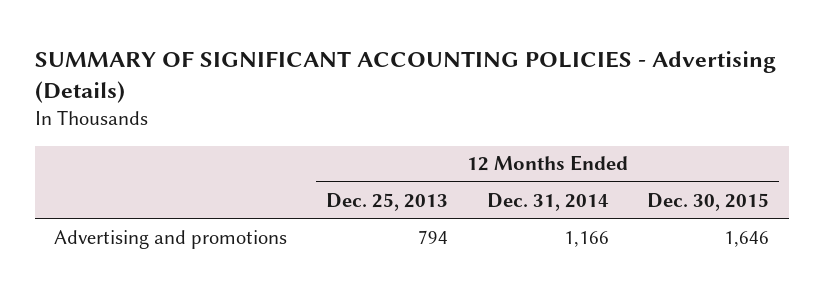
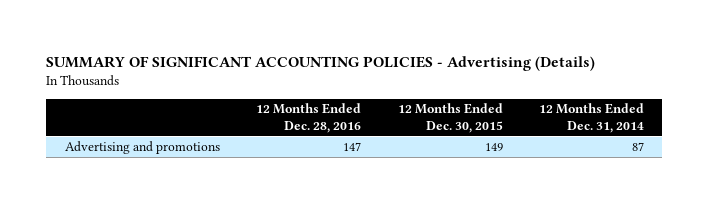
[326,192,449,211] Dec. 25, 2013 -> none
none -> [256,103,362,134] 12 Months Ended Dec. 28, 2016
[563,230,609,247] 1,166 -> [632,142,645,152] 87
[724,230,770,247] 1,646 -> [484,143,503,152] 149

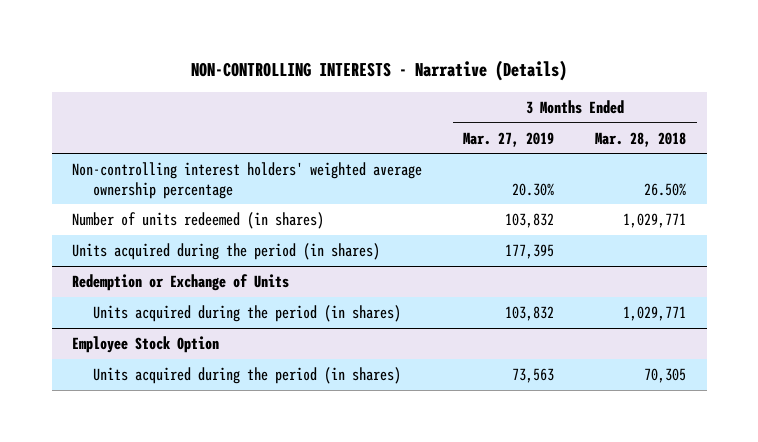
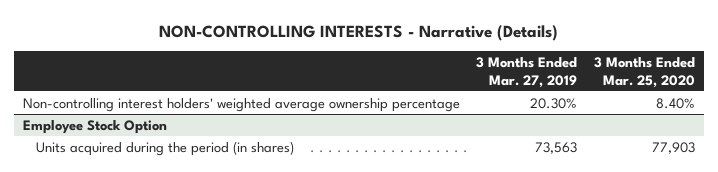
[595,131,687,147] Mar. 28, 2018 -> none
none -> [594,57,696,88] 3 Months Ended Mar. 25, 2020
[72,211,325,229] Number of units redeemed (in shares) -> none
[72,242,381,260] Units acquired during the period (in shares) -> none
[72,273,290,291] Redemption or Exchange of Units -> none
[93,304,402,322] Units acquired during the period (in shares) -> none

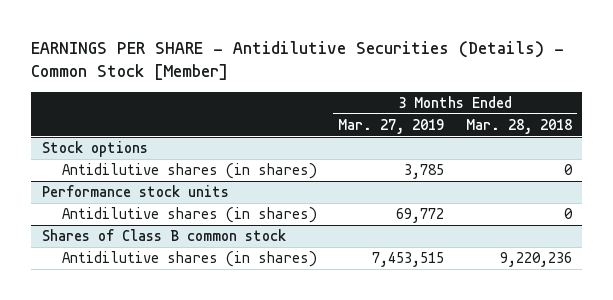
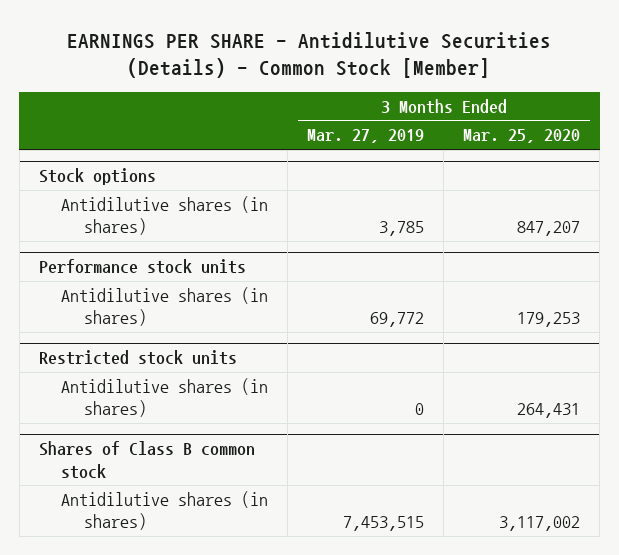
[465,118,572,134] Mar. 28, 2018 -> none
none -> [463,129,581,144] Mar. 25, 2020
none -> [38,350,237,366] Restricted stock units
none -> [61,377,269,418] Antidilutive shares (in shares)

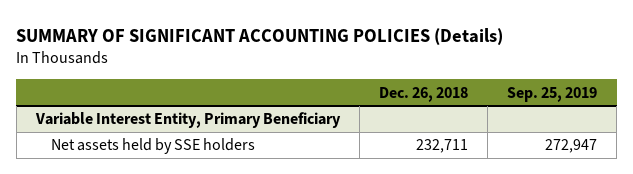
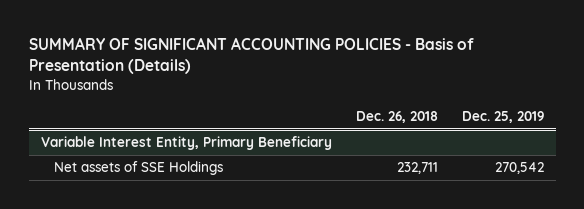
[16,27,504,45] SUMMARY OF SIGNIFICANT ACCOUNTING POLICIES (Details) -> [28,36,474,75] SUMMARY OF SIGNIFICANT ACCOUNTING POLICIES - Basis of Presentation (Details)
[506,86,597,102] Sep. 25, 2019 -> none
none -> [461,110,544,123] Dec. 25, 2019
[51,138,256,155] Net assets held by SSE holders -> [54,161,224,176] Net assets of SSE Holdings

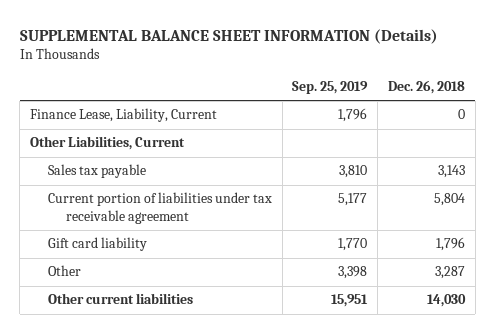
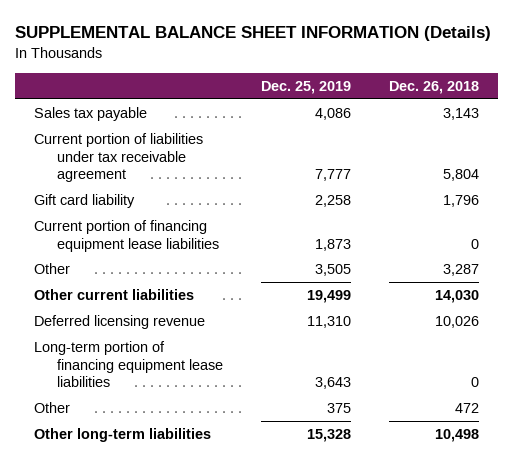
[292,81,369,95] Sep. 25, 2019 -> none
none -> [260,80,351,94] Dec. 25, 2019
[30,108,218,123] Finance Lease, Liability, Current -> none
[30,136,186,151] Other Liabilities, Current -> none
none -> [34,219,220,252] Current portion of financing equipment lease liabilities
none -> [34,314,206,329] Deferred licensing revenue
none -> [34,340,224,388] Long-term portion of financing equipment lease liabilities
none -> [34,401,71,413] Other
none -> [34,427,212,442] Other long-term liabilities

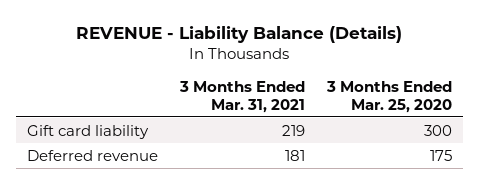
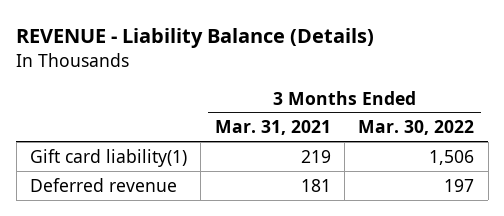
[325,80,452,113] 3 Months Ended Mar. 25, 2020 -> none
none -> [358,120,475,136] Mar. 30, 2022
[27,124,150,139] Gift card liability -> [29,148,187,167] Gift card liability(1)

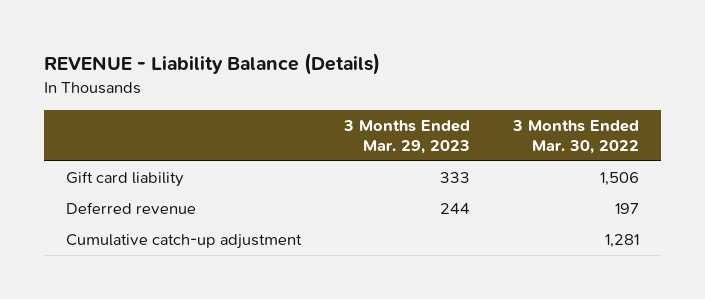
[214,120,331,136] Mar. 31, 2021 -> none
none -> [343,119,471,154] 3 Months Ended Mar. 29, 2023
[29,148,187,167] Gift card liability(1) -> [65,170,184,187] Gift card liability
none -> [65,233,302,249] Cumulative catch-up adjustment

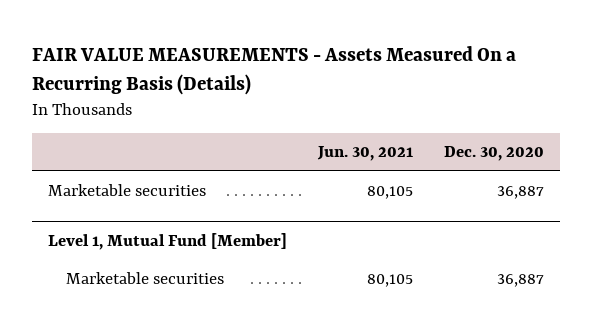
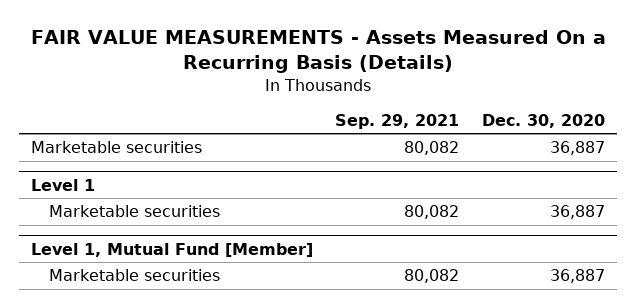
[316,146,413,162] Jun. 30, 2021 -> none
none -> [335,113,460,129] Sep. 29, 2021
none -> [30,178,95,191] Level 1
none -> [49,205,221,218] Marketable securities

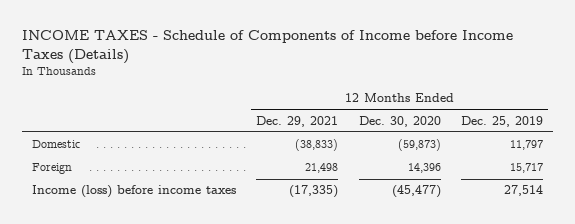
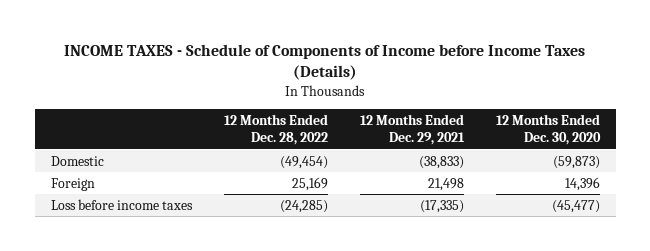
[461,115,544,127] Dec. 25, 2019 -> none
none -> [223,113,328,146] 12 Months Ended Dec. 28, 2022
[32,185,237,199] Income (loss) before income taxes -> [50,198,193,210] Loss before income taxes

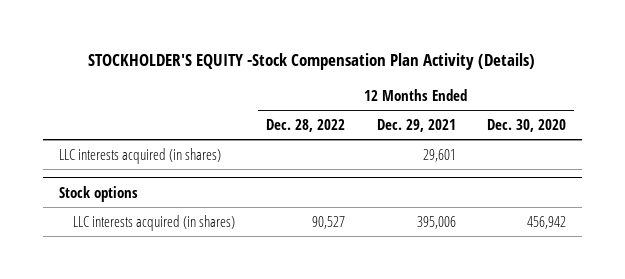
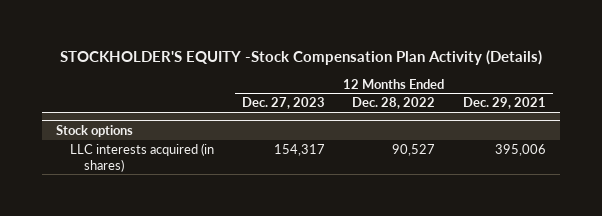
[487,119,567,133] Dec. 30, 2020 -> none
none -> [241,97,325,110] Dec. 27, 2023
[58,147,221,164] LLC interests acquired (in shares) -> none

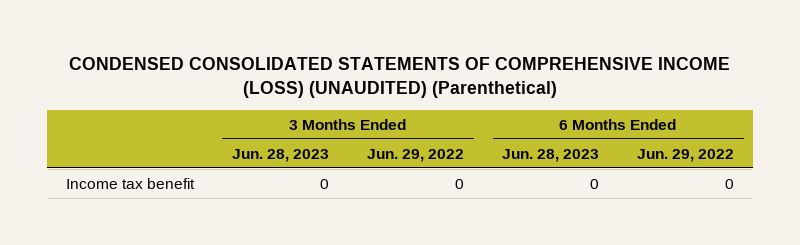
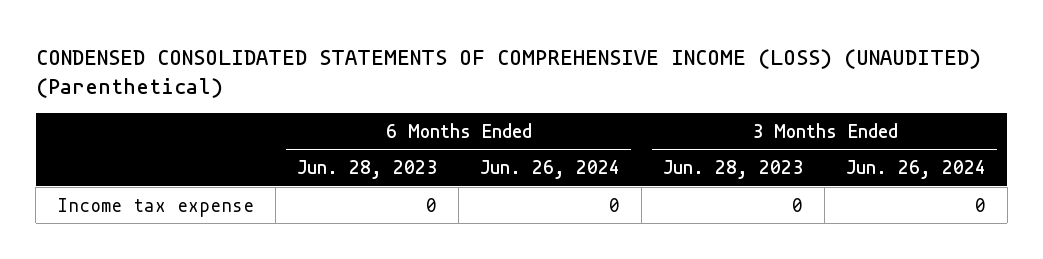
[366,148,464,162] Jun. 29, 2022 -> none
[637,148,735,162] Jun. 29, 2022 -> none
none -> [480,159,621,179] Jun. 26, 2024
none -> [846,159,987,179] Jun. 26, 2024
[65,177,195,189] Income tax benefit -> [57,197,255,217] Income tax expense

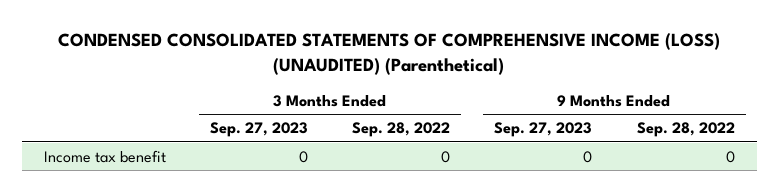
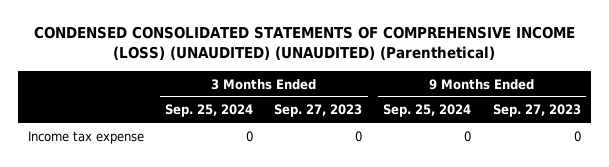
[58,33,721,76] CONDENSED CONSOLIDATED STATEMENTS OF COMPREHENSIVE INCOME (LOSS) (UNAUDITED) (Parenthetical) -> [34,25,576,61] CONDENSED CONSOLIDATED STATEMENTS OF COMPREHENSIVE INCOME (LOSS) (UNAUDITED) (UNAUDITED) (Parenthetical)
[352,122,451,138] Sep. 28, 2022 -> none
[636,122,735,138] Sep. 28, 2022 -> none
none -> [165,104,254,118] Sep. 25, 2024
none -> [383,104,472,118] Sep. 25, 2024
[43,149,166,163] Income tax benefit -> [28,130,145,144] Income tax expense

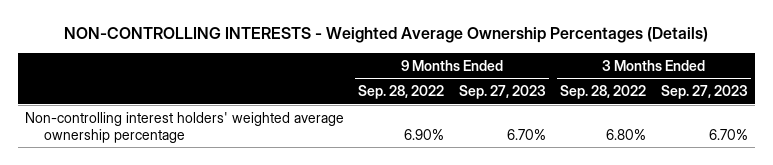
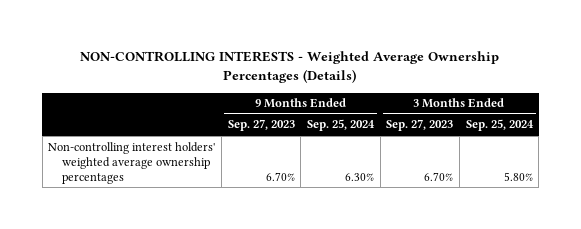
[358,85,445,100] Sep. 28, 2022 -> none
[560,85,647,100] Sep. 28, 2022 -> none
none -> [306,119,375,132] Sep. 25, 2024
none -> [465,119,534,132] Sep. 25, 2024
[25,111,345,143] Non-controlling interest holders' weighted average ownership percentage -> [48,141,216,184] Non-controlling interest holders' weighted average ownership percentages

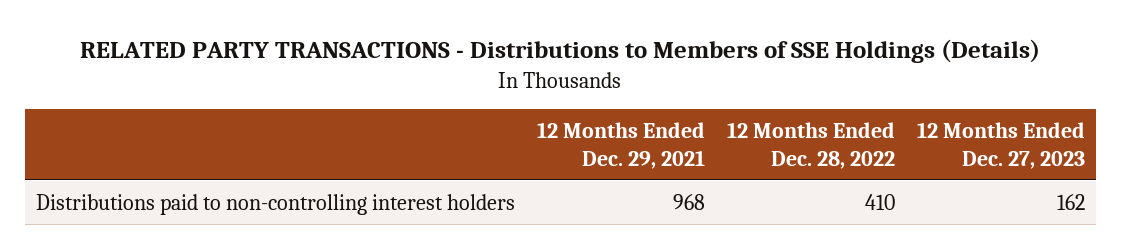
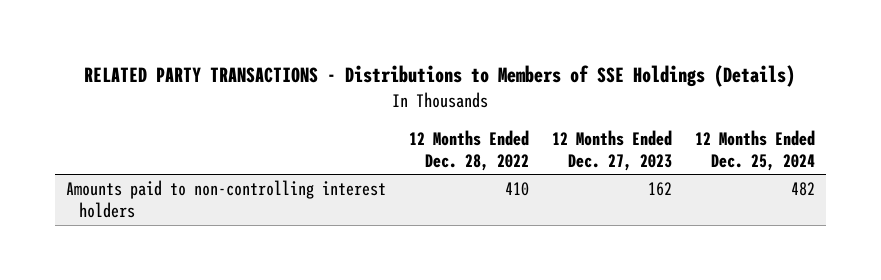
[536,122,705,169] 12 Months Ended Dec. 29, 2021 -> none
none -> [694,129,815,171] 12 Months Ended Dec. 25, 2024
[35,193,515,215] Distributions paid to non-controlling interest holders -> [66,180,387,219] Amounts paid to non-controlling interest holders

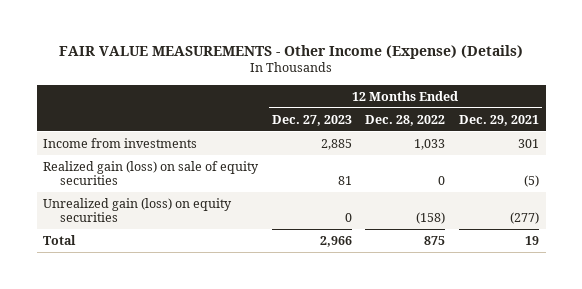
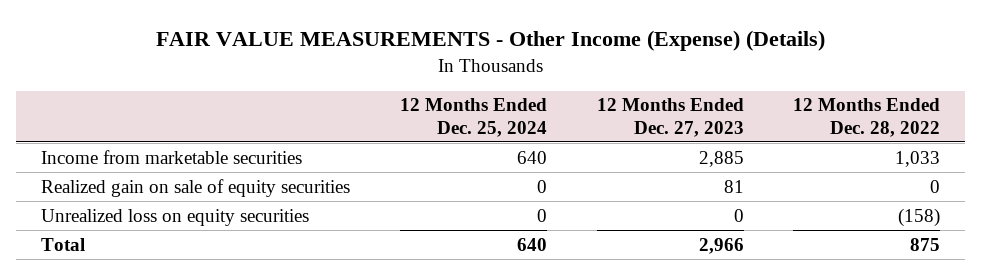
[458,114,539,126] Dec. 29, 2021 -> none
none -> [399,98,547,137] 12 Months Ended Dec. 25, 2024
[43,137,198,148] Income from investments -> [41,149,303,164] Income from marketable securities
[43,160,260,186] Realized gain (loss) on sale of equity securities -> [41,178,351,197] Realized gain on sale of equity securities
[43,197,233,223] Unrealized gain (loss) on equity securities -> [41,208,310,226] Unrealized loss on equity securities

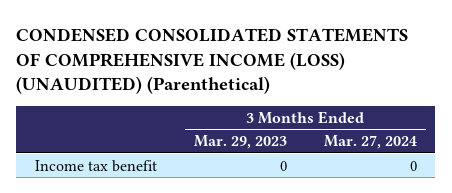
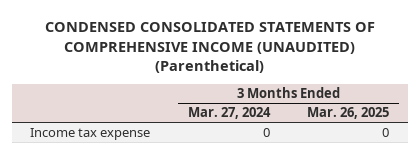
[16,27,409,95] CONDENSED CONSOLIDATED STATEMENTS OF COMPREHENSIVE INCOME (LOSS) (UNAUDITED) (Parenthetical) -> [44,21,375,74] CONDENSED CONSOLIDATED STATEMENTS OF COMPREHENSIVE INCOME (UNAUDITED) (Parenthetical)
[193,135,287,150] Mar. 29, 2023 -> none
none -> [307,107,390,120] Mar. 26, 2025
[34,159,157,172] Income tax benefit -> [30,128,151,141] Income tax expense

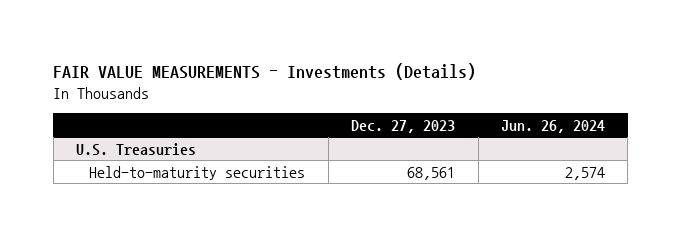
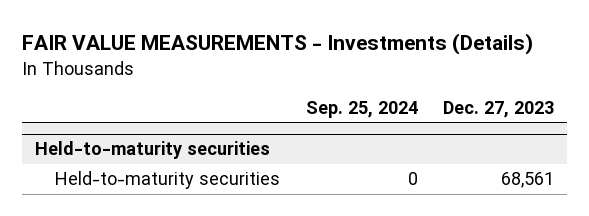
[501,119,606,133] Jun. 26, 2024 -> none
none -> [305,101,418,119] Sep. 25, 2024
[76,142,197,156] U.S. Treasuries -> [34,141,270,160] Held-to-maturity securities

